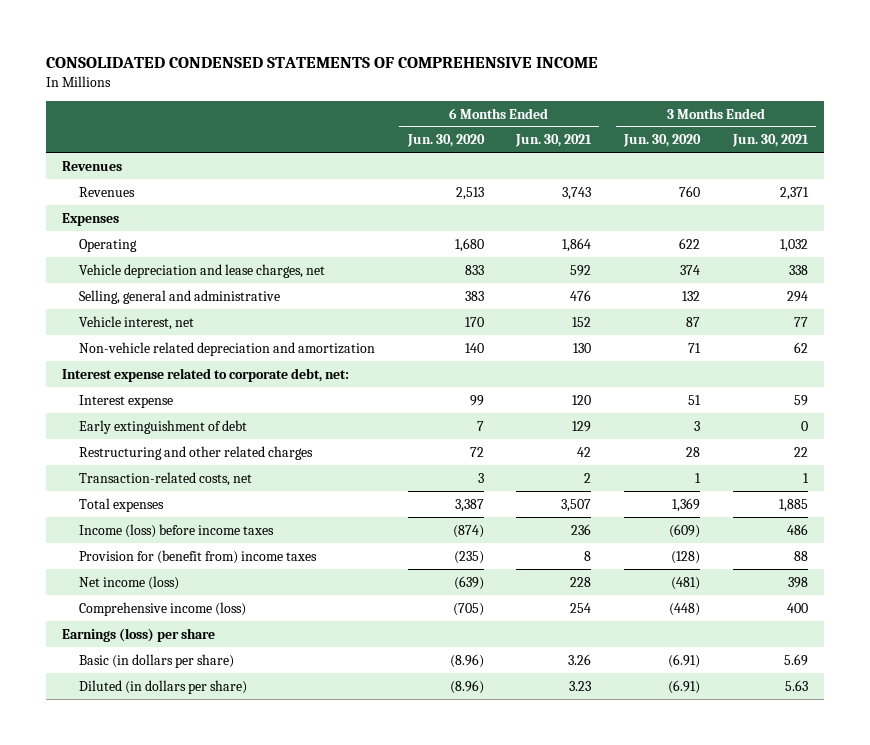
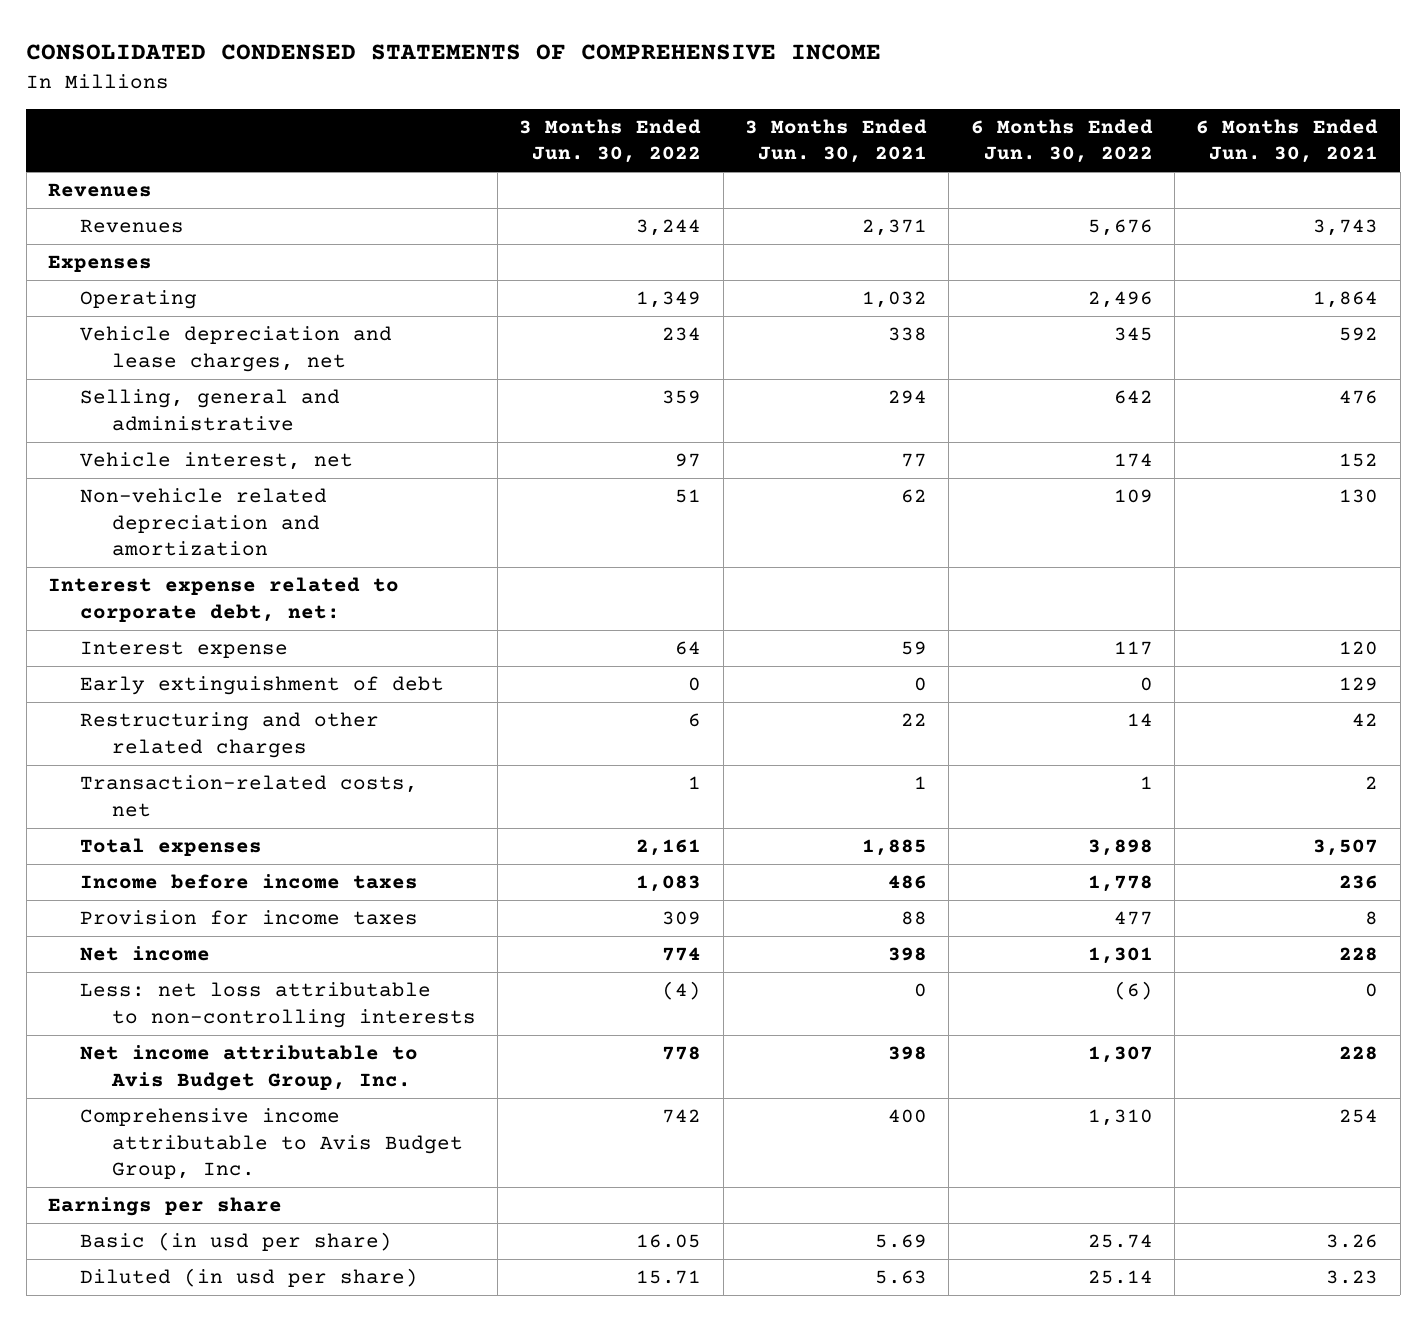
[406,134,485,148] Jun. 30, 2020 -> none
[622,134,701,148] Jun. 30, 2020 -> none
none -> [519,118,702,164] 3 Months Ended Jun. 30, 2022
none -> [970,118,1153,164] 6 Months Ended Jun. 30, 2022
[78,523,274,538] Income (loss) before income taxes -> [79,874,418,890] Income before income taxes
[78,549,317,564] Provision for (benefit from) income taxes -> [79,910,418,926] Provision for income taxes
none -> [79,946,210,962] Net income
none -> [79,982,476,1028] Less: net loss attributable to non-controlling interests
[78,575,179,590] Net income (loss) -> [79,1045,418,1091] Net income attributable to Avis Budget Group, Inc.
[78,601,246,616] Comprehensive income (loss) -> [79,1108,463,1180] Comprehensive income attributable to Avis Budget Group, Inc.
[61,627,215,642] Earnings (loss) per share -> [47,1197,282,1217] Earnings per share
[78,653,234,668] Basic (in dollars per share) -> [79,1232,392,1252] Basic (in usd per share)
[78,679,247,694] Diluted (in dollars per share) -> [79,1268,418,1288] Diluted (in usd per share)

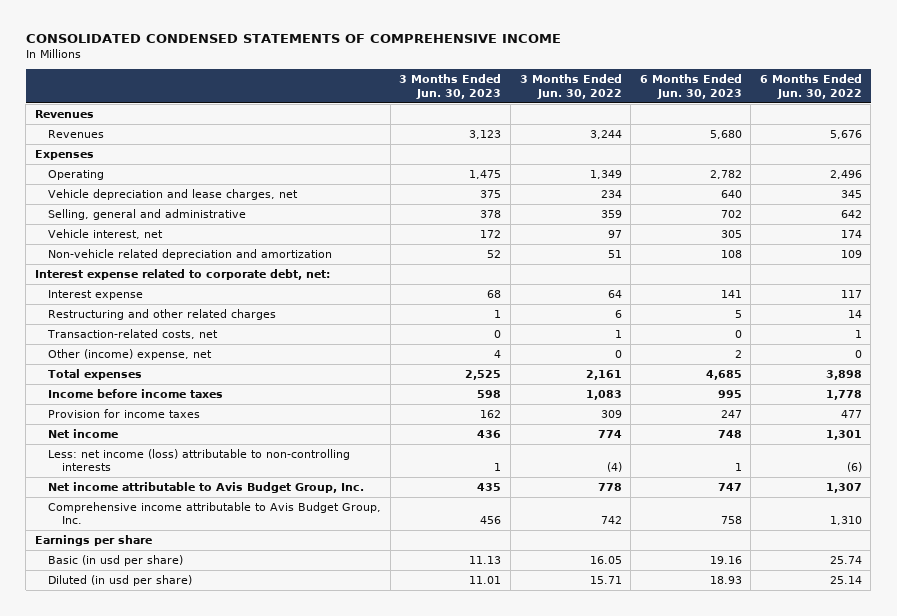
[744,118,927,164] 3 Months Ended Jun. 30, 2021 -> none
[1196,118,1379,164] 6 Months Ended Jun. 30, 2021 -> none
none -> [399,74,502,99] 3 Months Ended Jun. 30, 2023
none -> [639,74,742,99] 6 Months Ended Jun. 30, 2023
[79,676,444,696] Early extinguishment of debt -> none
none -> [48,349,213,361] Other (income) expense, net
[79,982,476,1028] Less: net loss attributable to non-controlling interests -> [48,449,351,472] Less: net income (loss) attributable to non-controlling interests

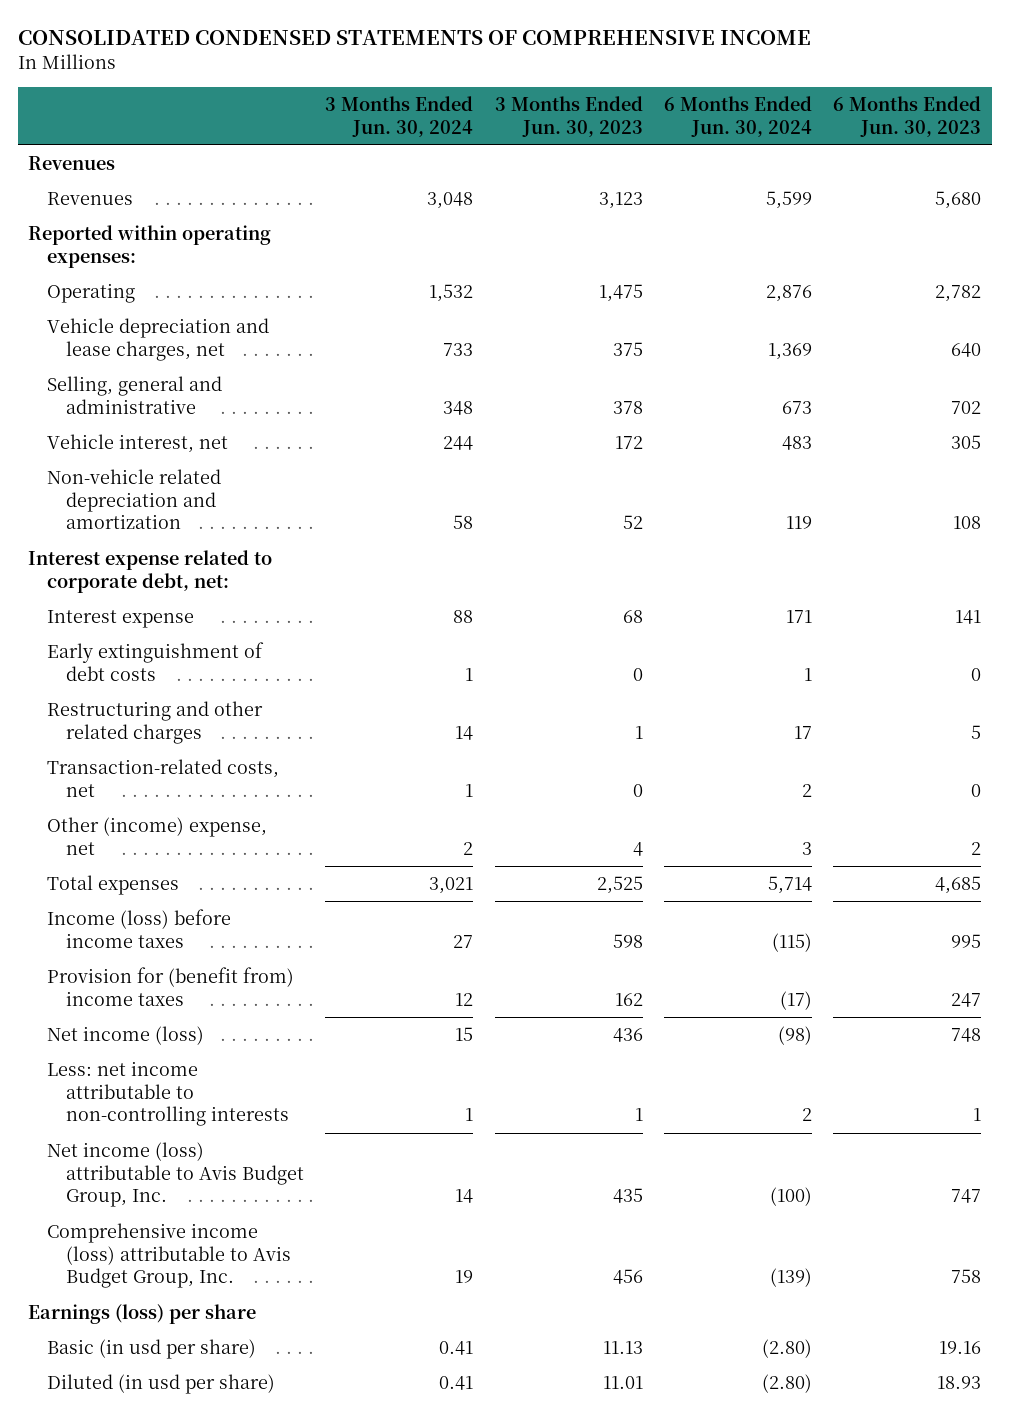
[519,74,622,99] 3 Months Ended Jun. 30, 2022 -> none
[759,74,862,99] 6 Months Ended Jun. 30, 2022 -> none
none -> [325,96,474,137] 3 Months Ended Jun. 30, 2024
none -> [664,96,813,137] 6 Months Ended Jun. 30, 2024
[35,150,95,161] Expenses -> [28,225,272,268] Reported within operating expenses:
none -> [46,642,264,681] Early extinguishment of debt costs
[48,389,224,399] Income before income taxes -> [46,909,231,948] Income (loss) before income taxes
[48,409,201,419] Provision for income taxes -> [46,967,294,1006] Provision for (benefit from) income taxes
[48,429,119,439] Net income -> [46,1026,204,1046] Net income (loss)
[48,449,351,472] Less: net income (loss) attributable to non-controlling interests -> [46,1061,289,1127] Less: net income attributable to non-controlling interests
[48,482,365,494] Net income attributable to Avis Budget Group, Inc. -> [46,1142,304,1208] Net income (loss) attributable to Avis Budget Group, Inc.
[48,502,382,525] Comprehensive income attributable to Avis Budget Group, Inc. -> [46,1223,291,1289] Comprehensive income (loss) attributable to Avis Budget Group, Inc.
[35,535,153,547] Earnings per share -> [28,1304,257,1325] Earnings (loss) per share

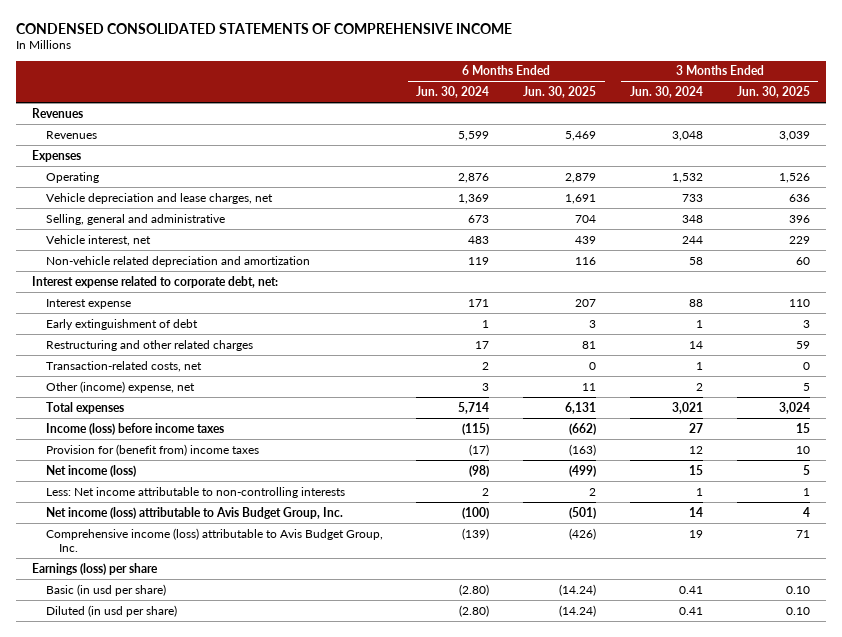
[17,30,811,46] CONSOLIDATED CONDENSED STATEMENTS OF COMPREHENSIVE INCOME -> [15,22,512,34] CONDENSED CONSOLIDATED STATEMENTS OF COMPREHENSIVE INCOME
[494,96,643,137] 3 Months Ended Jun. 30, 2023 -> none
[833,96,982,137] 6 Months Ended Jun. 30, 2023 -> none
none -> [523,86,597,99] Jun. 30, 2025
none -> [736,86,810,99] Jun. 30, 2025
[28,225,272,268] Reported within operating expenses: -> [32,149,82,162] Expenses
[46,642,264,681] Early extinguishment of debt costs -> [45,318,198,330] Early extinguishment of debt
[46,1061,289,1127] Less: net income attributable to non-controlling interests -> [45,486,345,498] Less: Net income attributable to non-controlling interests

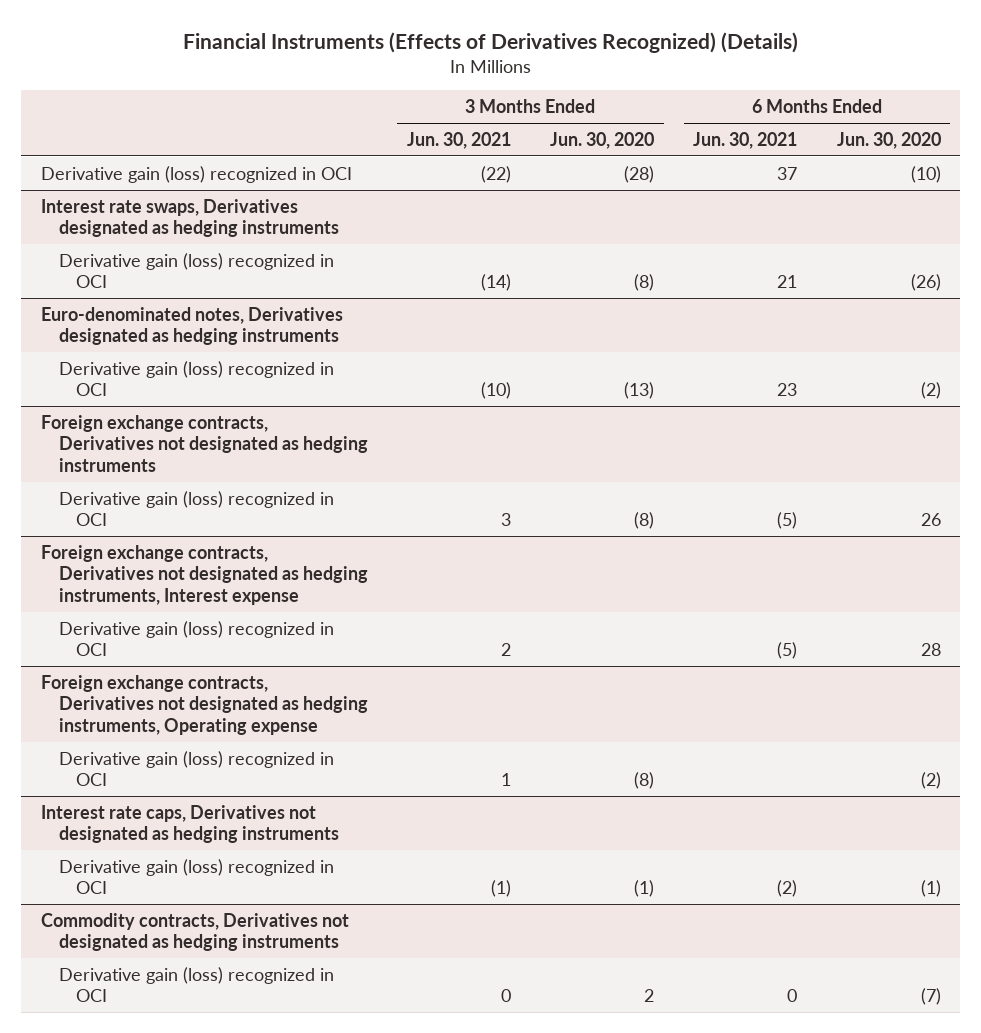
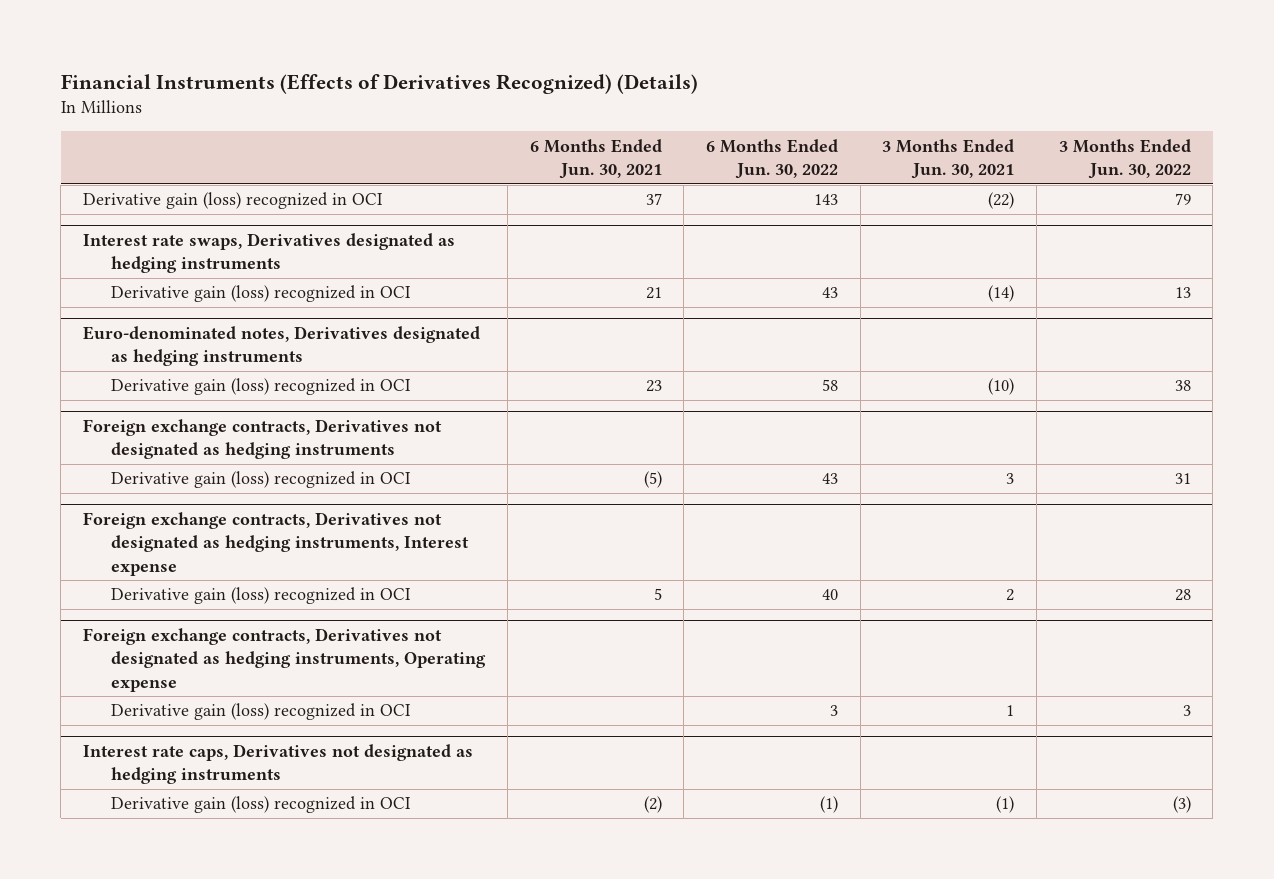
[550,131,655,149] Jun. 30, 2020 -> none
[836,131,941,149] Jun. 30, 2020 -> none
none -> [705,138,838,180] 6 Months Ended Jun. 30, 2022
none -> [1058,138,1191,180] 3 Months Ended Jun. 30, 2022
[777,642,798,660] (5) -> [653,588,662,601] 5
[40,912,349,952] Commodity contracts, Derivatives not designated as hedging instruments -> none
[58,966,334,1003] Derivative gain (loss) recognized in OCI -> none

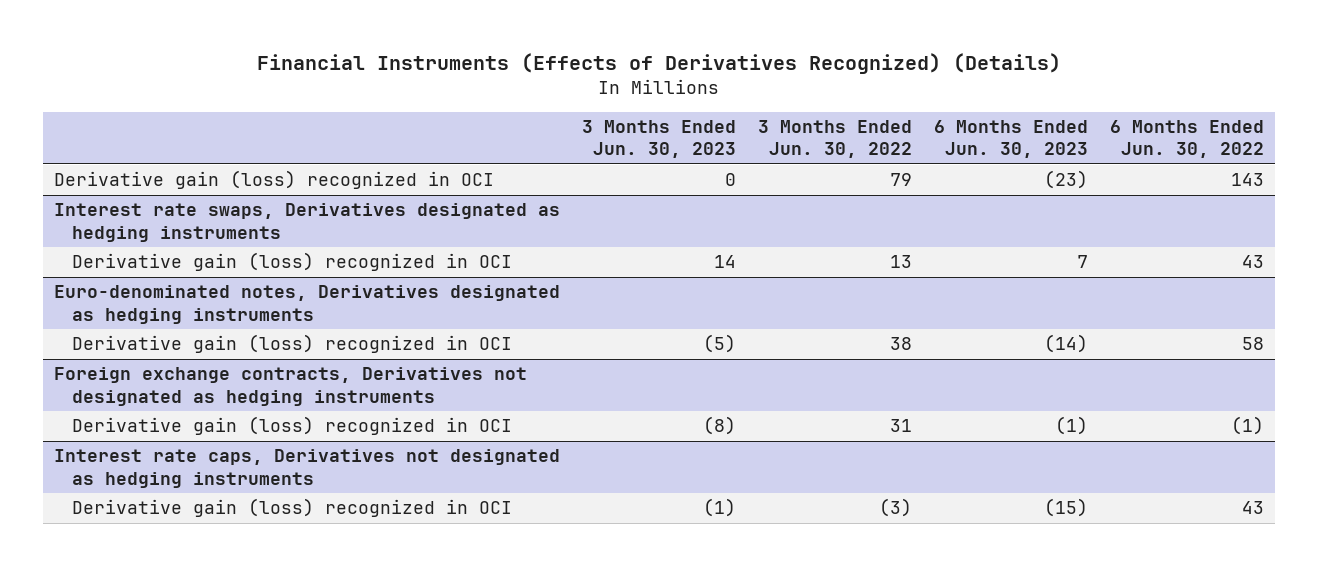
[529,138,662,180] 6 Months Ended Jun. 30, 2021 -> none
[882,138,1015,180] 3 Months Ended Jun. 30, 2021 -> none
none -> [582,120,737,159] 3 Months Ended Jun. 30, 2023
none -> [933,120,1088,159] 6 Months Ended Jun. 30, 2023
[83,512,470,576] Foreign exchange contracts, Derivatives not designated as hedging instruments, Interest expense -> none
[111,587,412,605] Derivative gain (loss) recognized in OCI -> none
[83,628,487,692] Foreign exchange contracts, Derivatives not designated as hedging instruments, Operating expense -> none
[111,703,412,721] Derivative gain (loss) recognized in OCI -> none
[821,473,838,485] 43 -> [1230,416,1264,436] (1)
[819,796,838,814] (1) -> [1241,501,1264,515] 43

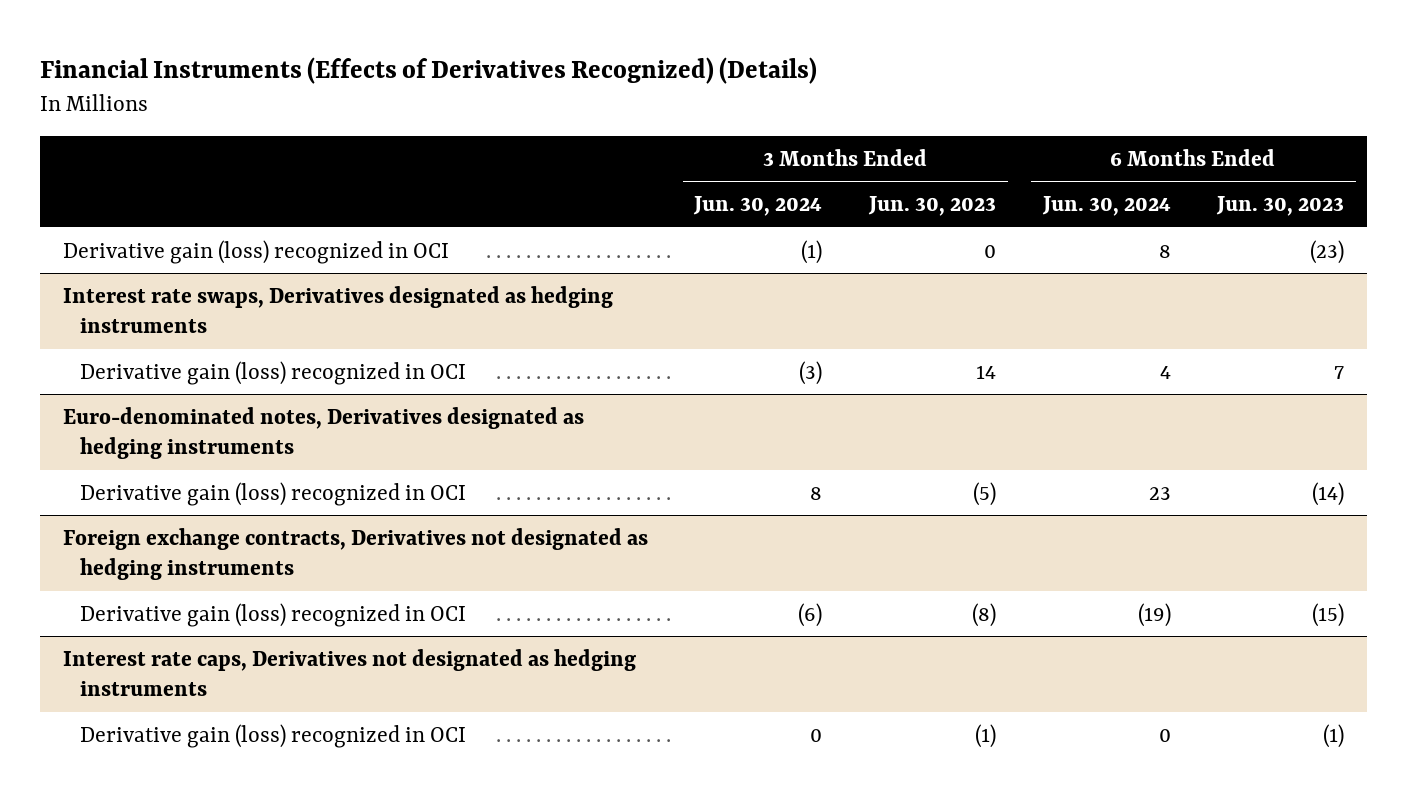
[757,120,912,159] 3 Months Ended Jun. 30, 2022 -> none
[1109,120,1264,159] 6 Months Ended Jun. 30, 2022 -> none
none -> [693,196,823,217] Jun. 30, 2024
none -> [1041,196,1171,217] Jun. 30, 2024
[1054,416,1088,436] (1) -> [1312,602,1345,627] (15)
[1043,498,1088,518] (15) -> [1323,723,1345,748] (1)

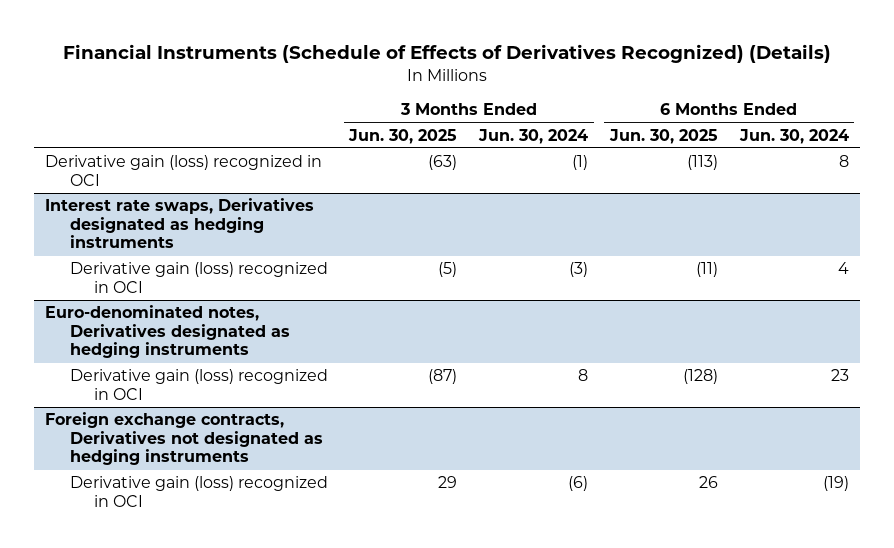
[39,56,817,84] Financial Instruments (Effects of Derivatives Recognized) (Details) -> [62,43,831,63] Financial Instruments (Schedule of Effects of Derivatives Recognized) (Details)
[868,196,997,217] Jun. 30, 2023 -> none
[1216,196,1345,217] Jun. 30, 2023 -> none
none -> [348,128,458,144] Jun. 30, 2025
none -> [608,128,718,144] Jun. 30, 2025
[62,648,636,697] Interest rate caps, Derivatives not designated as hedging instruments -> none
[80,723,467,748] Derivative gain (loss) recognized in OCI -> none

